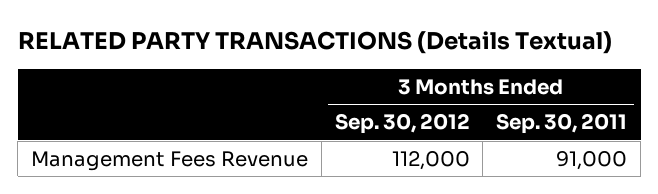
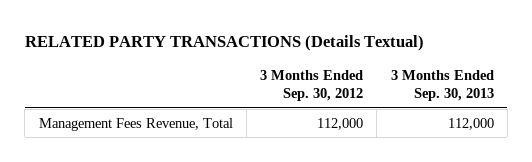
[496,113,628,135] Sep. 30, 2011 -> none
none -> [390,69,494,102] 3 Months Ended Sep. 30, 2013
[30,151,308,172] Management Fees Revenue -> [38,117,233,131] Management Fees Revenue, Total

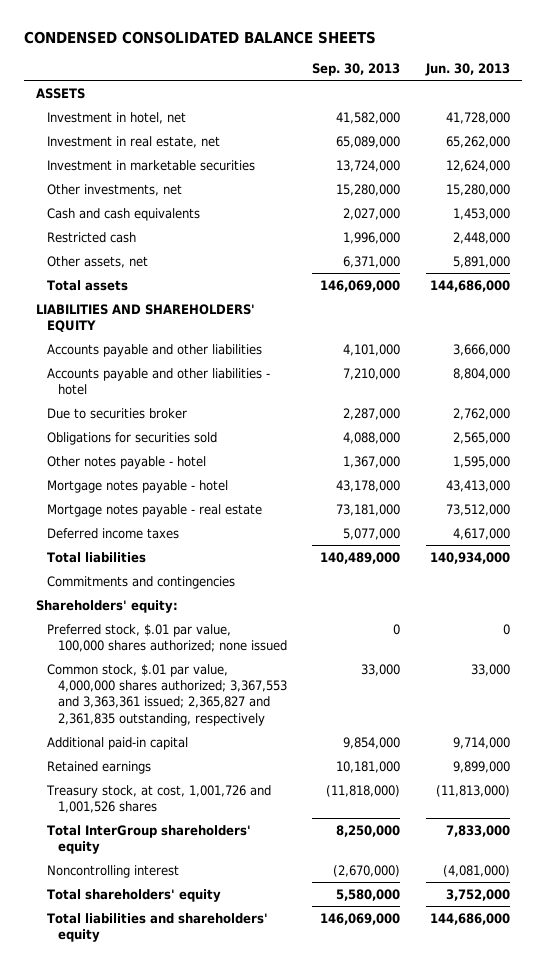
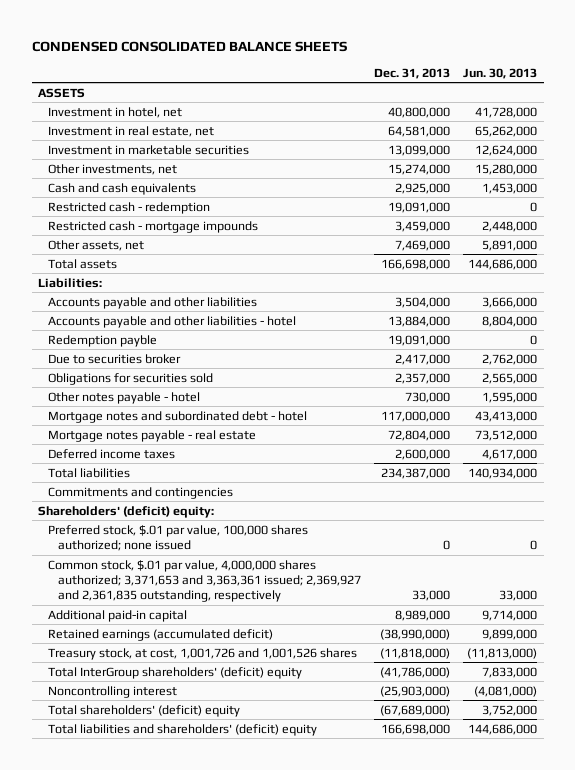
[312,62,401,76] Sep. 30, 2013 -> none
none -> [374,67,451,79] Dec. 31, 2013
none -> [48,201,211,214] Restricted cash - redemption
[47,231,137,243] Restricted cash -> [48,220,259,233] Restricted cash - mortgage impounds
[36,303,256,333] LIABILITIES AND SHAREHOLDERS' EQUITY -> none
none -> [38,277,103,288] Liabilities:
none -> [48,334,158,347] Redemption payble
[47,479,229,493] Mortgage notes payable - hotel -> [48,410,308,423] Mortgage notes and subordinated debt - hotel
[36,599,179,613] Shareholders' equity: -> [38,505,215,518] Shareholders' (deficit) equity:
[47,663,288,726] Common stock, $.01 par value, 4,000,000 shares authorized; 3,367,553 and 3,363,361 issued; 2,365,827 and 2,361,835 outstanding, respectively -> [48,559,362,603] Common stock, $.01 par value, 4,000,000 shares authorized; 3,371,653 and 3,363,361 issued; 2,369,927 and 2,361,835 outstanding, respectively
[47,760,152,774] Retained earnings -> [48,628,274,641] Retained earnings (accumulated deficit)
[47,824,252,855] Total InterGroup shareholders' equity -> [48,666,303,679] Total InterGroup shareholders' (deficit) equity
[47,888,222,902] Total shareholders' equity -> [48,704,241,717] Total shareholders' (deficit) equity
[47,912,269,943] Total liabilities and shareholders' equity -> [48,723,318,736] Total liabilities and shareholders' (deficit) equity

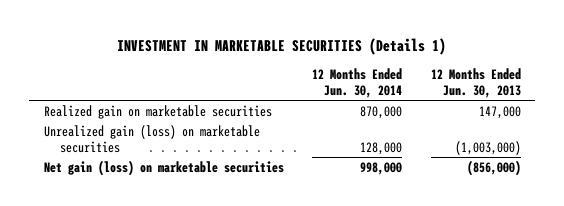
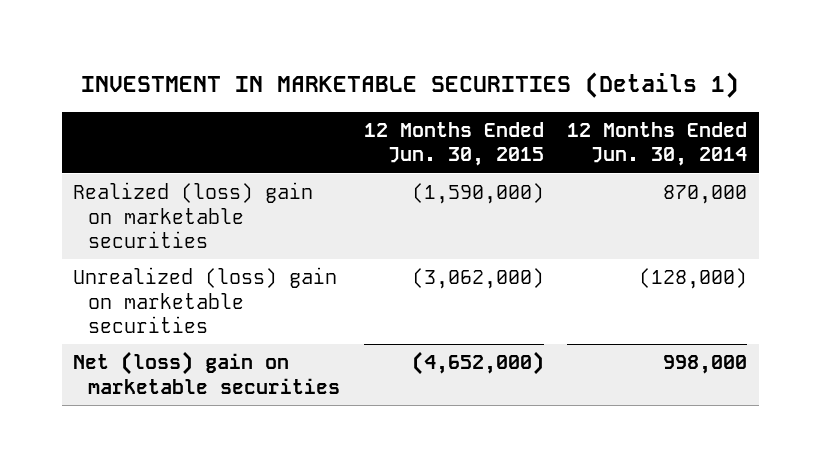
[430,68,521,99] 12 Months Ended Jun. 30, 2013 -> none
none -> [363,122,544,167] 12 Months Ended Jun. 30, 2015
[43,104,272,119] Realized gain on marketable securities -> [73,182,314,248] Realized (loss) gain on marketable securities
[43,124,260,153] Unrealized gain (loss) on marketable securities -> [73,267,338,333] Unrealized (loss) gain on marketable securities
[360,141,403,155] 128,000 -> [639,268,748,290] (128,000)
[43,159,284,176] Net gain (loss) on marketable securities -> [73,351,341,394] Net (loss) gain on marketable securities

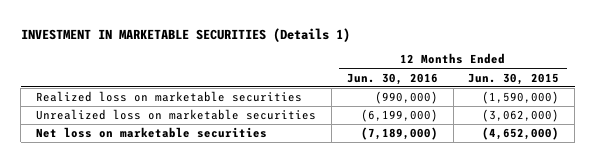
[567,122,748,167] 12 Months Ended Jun. 30, 2014 -> none
none -> [346,72,438,85] Jun. 30, 2016
[73,182,314,248] Realized (loss) gain on marketable securities -> [36,91,303,103] Realized loss on marketable securities
[73,267,338,333] Unrealized (loss) gain on marketable securities -> [36,109,317,121] Unrealized loss on marketable securities
[73,351,341,394] Net (loss) gain on marketable securities -> [36,127,268,139] Net loss on marketable securities

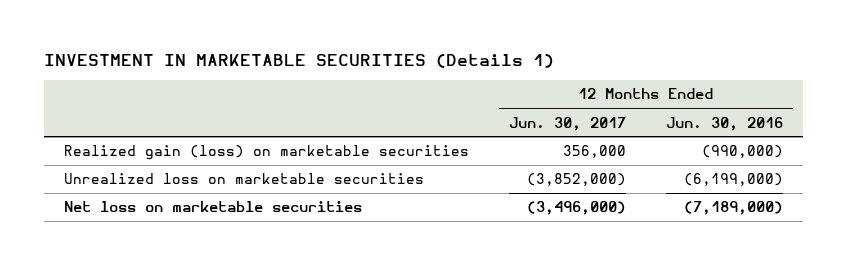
[468,72,560,85] Jun. 30, 2015 -> none
none -> [509,116,627,131] Jun. 30, 2017
[36,91,303,103] Realized loss on marketable securities -> [64,145,470,161] Realized gain (loss) on marketable securities

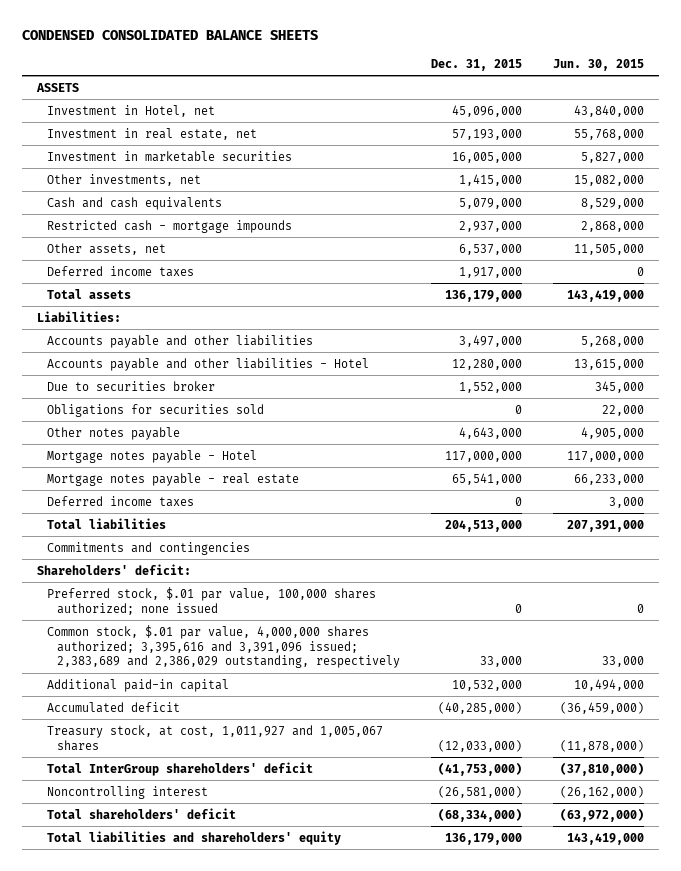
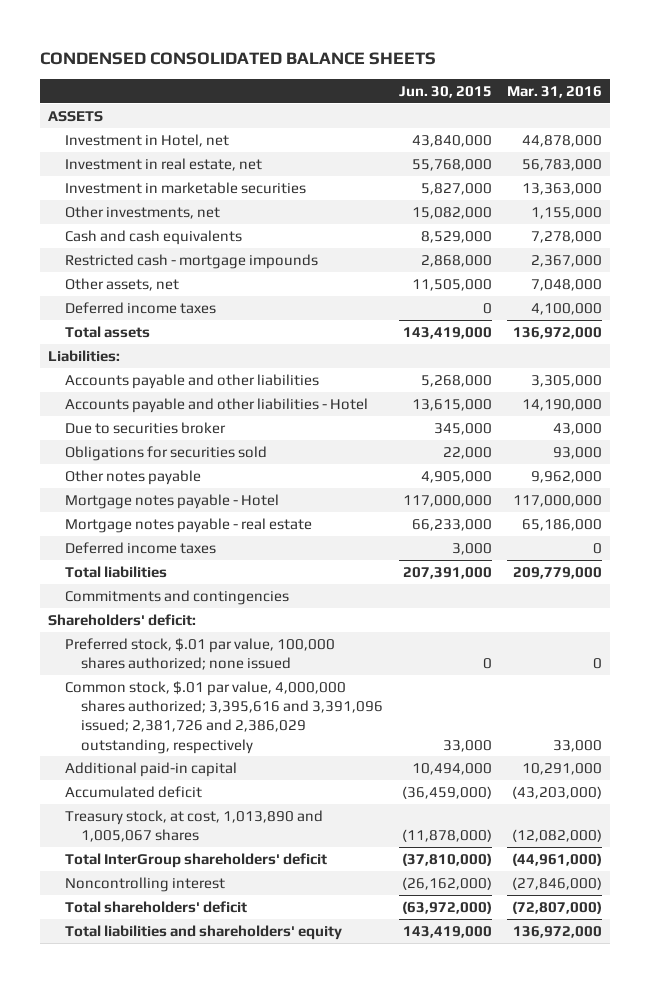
[431,58,523,71] Dec. 31, 2015 -> none
none -> [507,85,603,98] Mar. 31, 2016
[47,624,401,669] Common stock, $.01 par value, 4,000,000 shares authorized; 3,395,616 and 3,391,096 issued; 2,383,689 and 2,386,029 outstanding, respectively -> [64,680,383,754] Common stock, $.01 par value, 4,000,000 shares authorized; 3,395,616 and 3,391,096 issued; 2,381,726 and 2,386,029 outstanding, respectively
[47,724,384,751] Treasury stock, at cost, 1,011,927 and 1,005,067 shares -> [64,809,323,843] Treasury stock, at cost, 1,013,890 and 1,005,067 shares

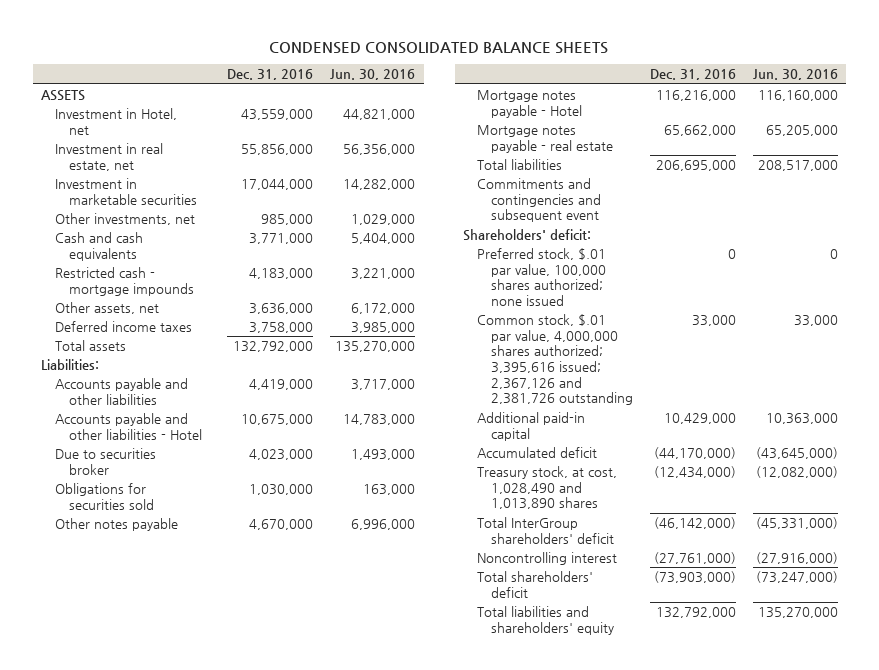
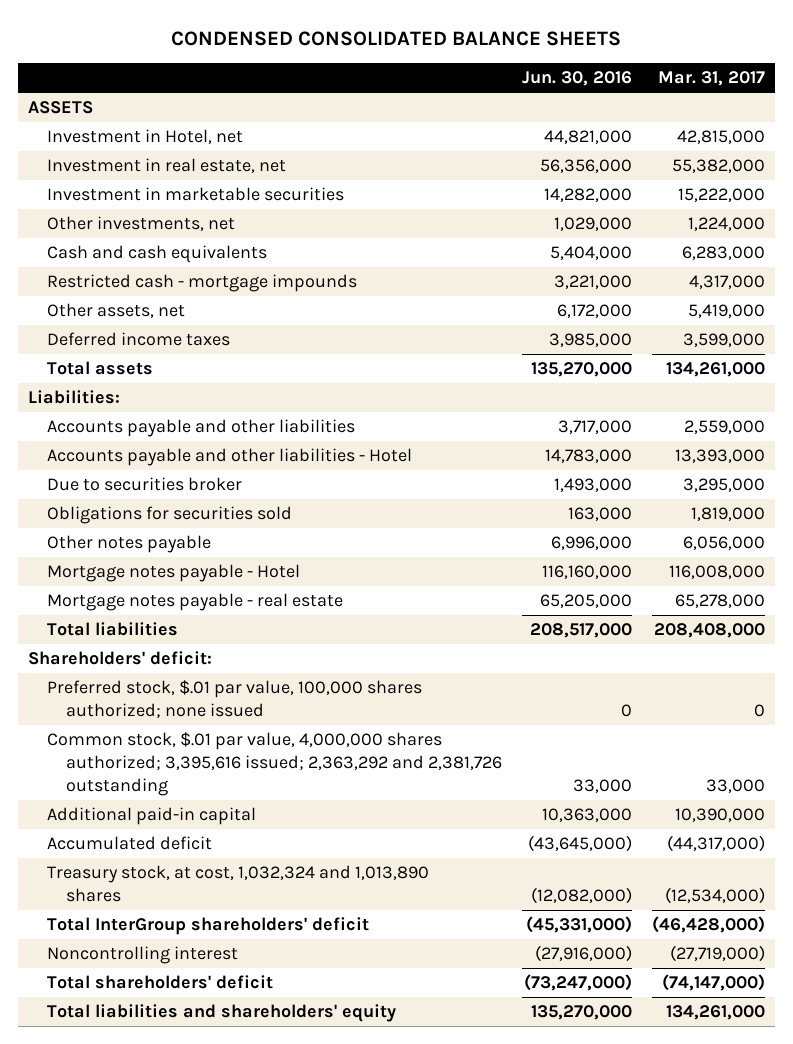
[227,69,314,81] Dec. 31, 2016 -> none
none -> [658,71,766,87] Mar. 31, 2017
[477,177,601,223] Commitments and contingencies and subsequent event -> none
[477,313,633,406] Common stock, $.01 par value, 4,000,000 shares authorized; 3,395,616 issued; 2,367,126 and 2,381,726 outstanding -> [47,732,503,796] Common stock, $.01 par value, 4,000,000 shares authorized; 3,395,616 issued; 2,363,292 and 2,381,726 outstanding
[477,465,618,510] Treasury stock, at cost, 1,028,490 and 1,013,890 shares -> [47,865,430,902] Treasury stock, at cost, 1,032,324 and 1,013,890 shares

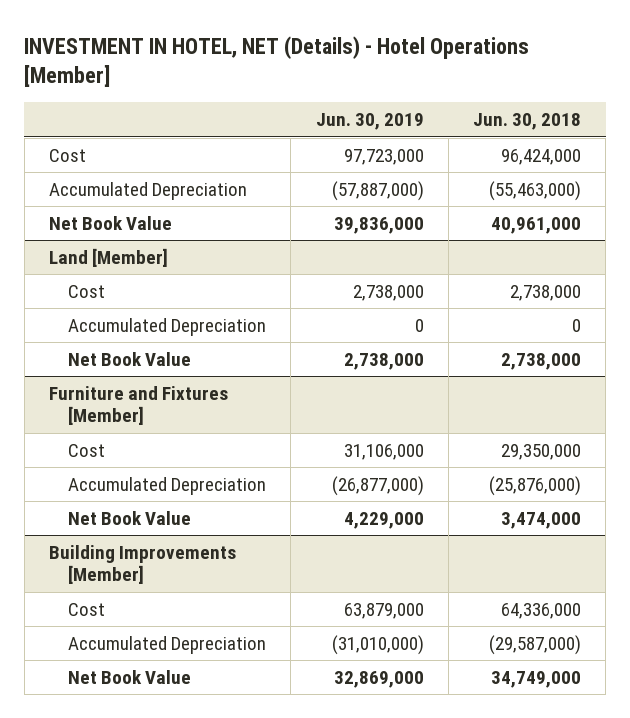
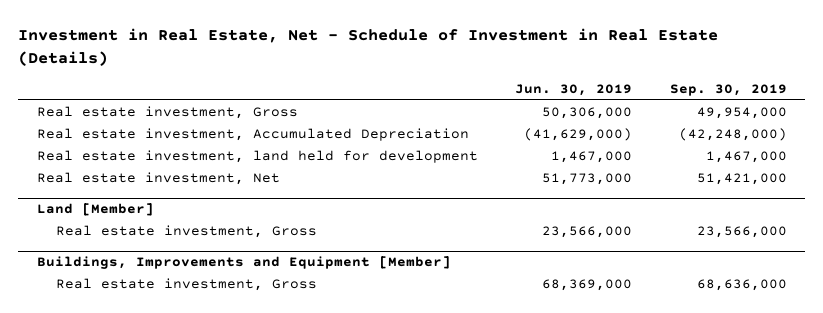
[24,35,530,88] INVESTMENT IN HOTEL, NET (Details) - Hotel Operations [Member] -> [17,28,718,67] Investment in Real Estate, Net - Schedule of Investment in Real Estate (Details)
[473,113,582,131] Jun. 30, 2018 -> none
none -> [669,84,787,97] Sep. 30, 2019
[48,148,86,162] Cost -> none
[48,215,172,230] Net Book Value -> none
none -> [36,106,298,120] Real estate investment, Gross
[48,181,247,200] Accumulated Depreciation -> [36,128,469,142] Real estate investment, Accumulated Depreciation
[331,180,424,201] (57,887,000) -> [524,128,633,142] (41,629,000)
none -> [36,150,478,164] Real estate investment, land held for development
none -> [36,172,280,186] Real estate investment, Net
[68,284,106,298] Cost -> none
[68,317,267,336] Accumulated Depreciation -> none
[68,351,192,366] Net Book Value -> none
[48,385,228,426] Furniture and Fixtures [Member] -> none
[68,443,106,457] Cost -> none
[68,476,267,495] Accumulated Depreciation -> none
[68,510,192,525] Net Book Value -> none
[68,602,106,616] Cost -> none
[68,635,267,654] Accumulated Depreciation -> none
[68,669,192,684] Net Book Value -> none
none -> [56,225,318,239] Real estate investment, Gross
[48,544,236,585] Building Improvements [Member] -> [36,256,451,270] Buildings, Improvements and Equipment [Member]
none -> [56,278,318,292] Real estate investment, Gross

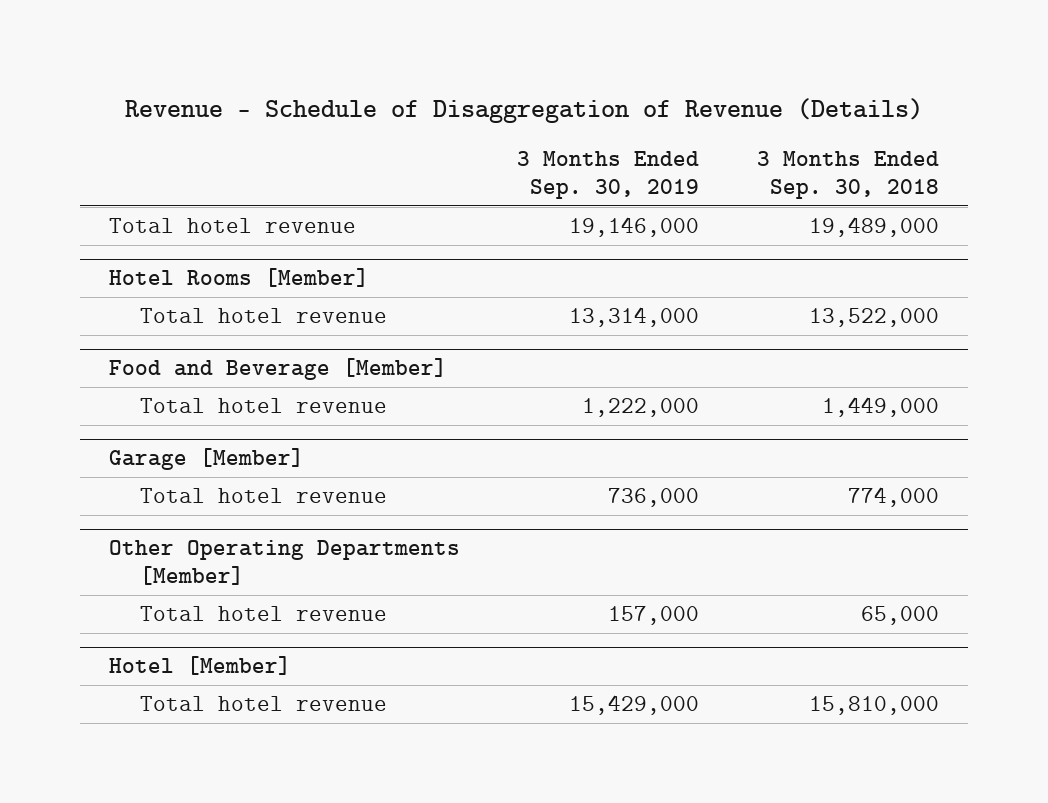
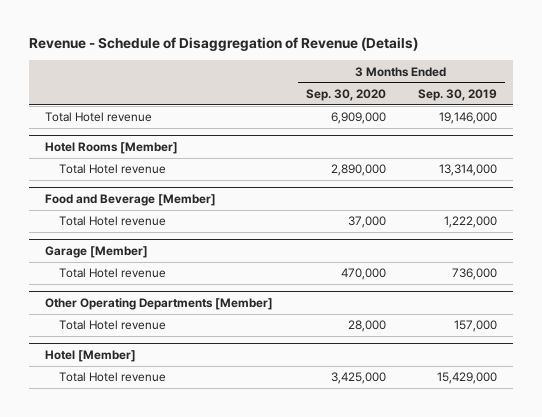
[756,151,939,200] 3 Months Ended Sep. 30, 2018 -> none
none -> [305,89,386,102] Sep. 30, 2020
[108,218,356,234] Total hotel revenue -> [45,112,153,123] Total Hotel revenue
[139,308,387,324] Total hotel revenue -> [58,164,166,175] Total Hotel revenue
[139,398,387,414] Total hotel revenue -> [58,216,166,227] Total Hotel revenue
[139,488,387,504] Total hotel revenue -> [58,268,166,279] Total Hotel revenue
[139,606,387,622] Total hotel revenue -> [58,320,166,331] Total Hotel revenue
[139,696,387,712] Total hotel revenue -> [58,372,166,383] Total Hotel revenue

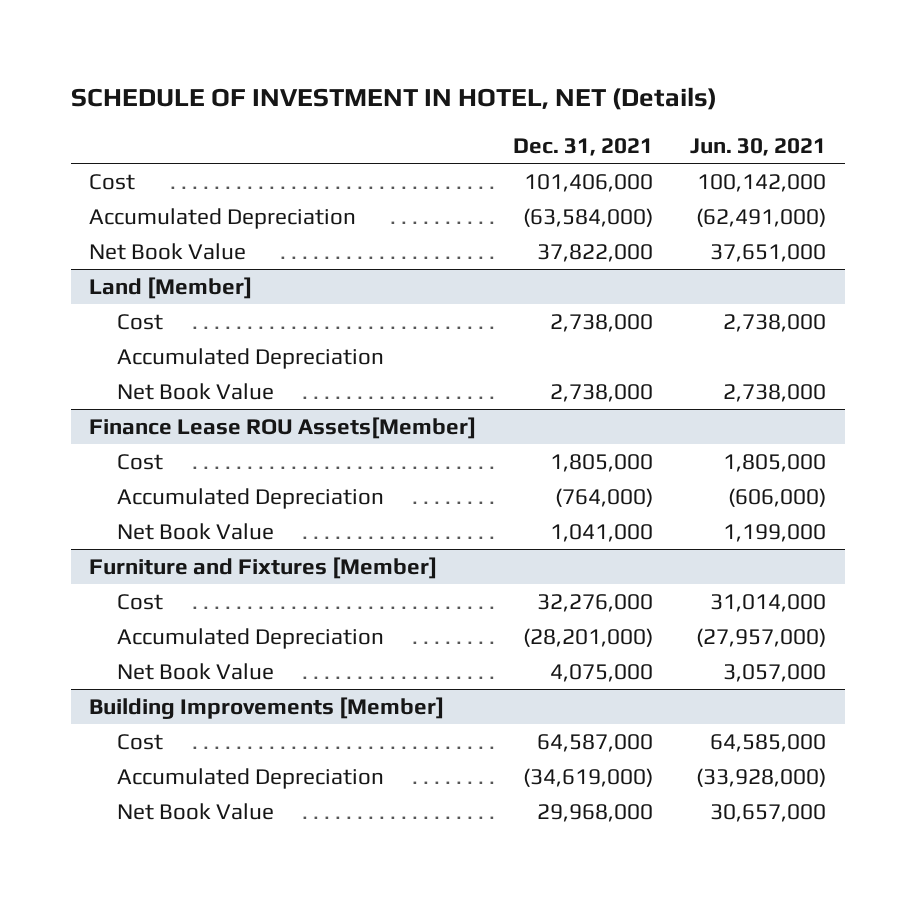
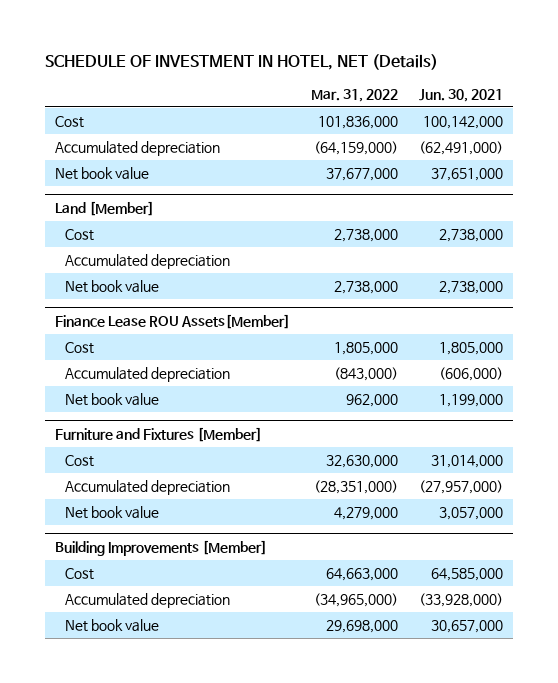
[513,138,654,157] Dec. 31, 2021 -> none
none -> [311,88,399,102] Mar. 31, 2022
[89,207,357,229] Accumulated Depreciation -> [55,141,221,157] Accumulated depreciation
[89,242,247,260] Net Book Value -> [55,167,150,181] Net book value
[116,347,384,369] Accumulated Depreciation -> [65,254,231,270] Accumulated depreciation
[116,382,274,400] Net Book Value -> [65,280,160,294] Net book value
[116,487,384,509] Accumulated Depreciation -> [65,367,231,383] Accumulated depreciation
[116,522,274,540] Net Book Value -> [65,393,160,407] Net book value
[116,627,384,649] Accumulated Depreciation -> [65,480,231,496] Accumulated depreciation
[116,662,274,680] Net Book Value -> [65,506,160,520] Net book value
[116,767,384,789] Accumulated Depreciation -> [65,593,231,609] Accumulated depreciation
[116,802,274,820] Net Book Value -> [65,619,160,633] Net book value

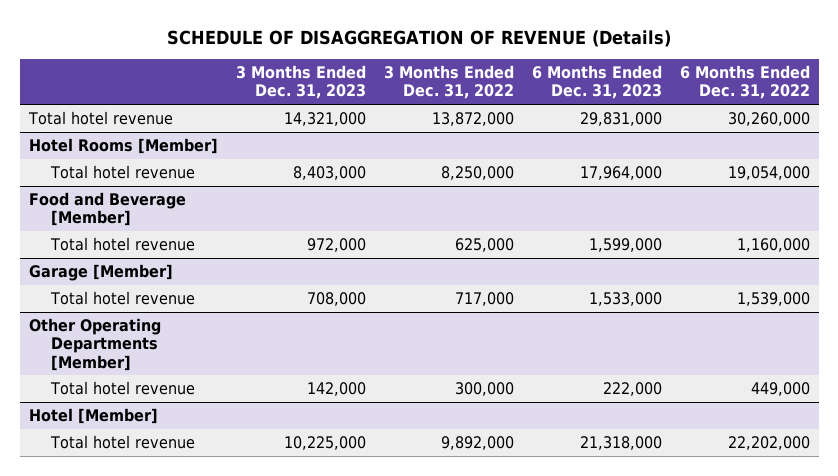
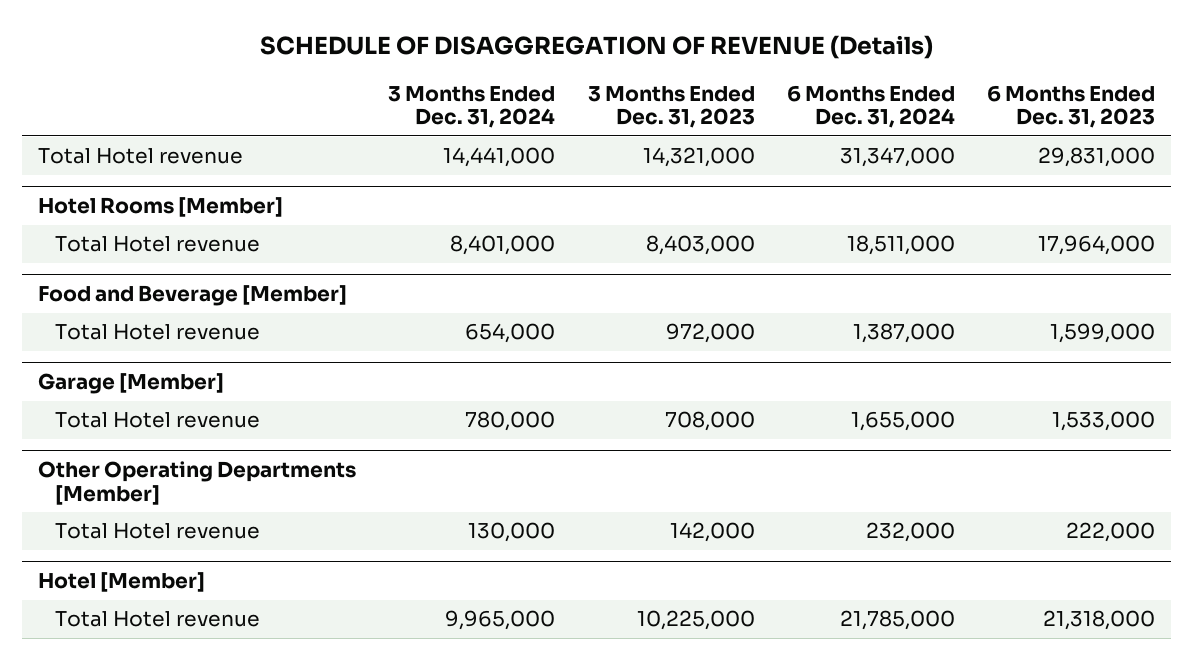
[383,64,514,100] 3 Months Ended Dec. 31, 2022 -> none
[679,64,810,100] 6 Months Ended Dec. 31, 2022 -> none
none -> [388,85,556,129] 3 Months Ended Dec. 31, 2024
none -> [786,84,955,129] 6 Months Ended Dec. 31, 2024
[27,110,173,125] Total hotel revenue -> [38,148,244,165] Total Hotel revenue
[50,164,196,179] Total hotel revenue -> [54,236,260,253] Total Hotel revenue
[50,236,196,251] Total hotel revenue -> [54,324,260,341] Total Hotel revenue
[50,290,196,305] Total hotel revenue -> [54,412,260,429] Total Hotel revenue
[50,380,196,395] Total hotel revenue -> [54,523,260,540] Total Hotel revenue
[50,434,196,449] Total hotel revenue -> [54,611,260,628] Total Hotel revenue

